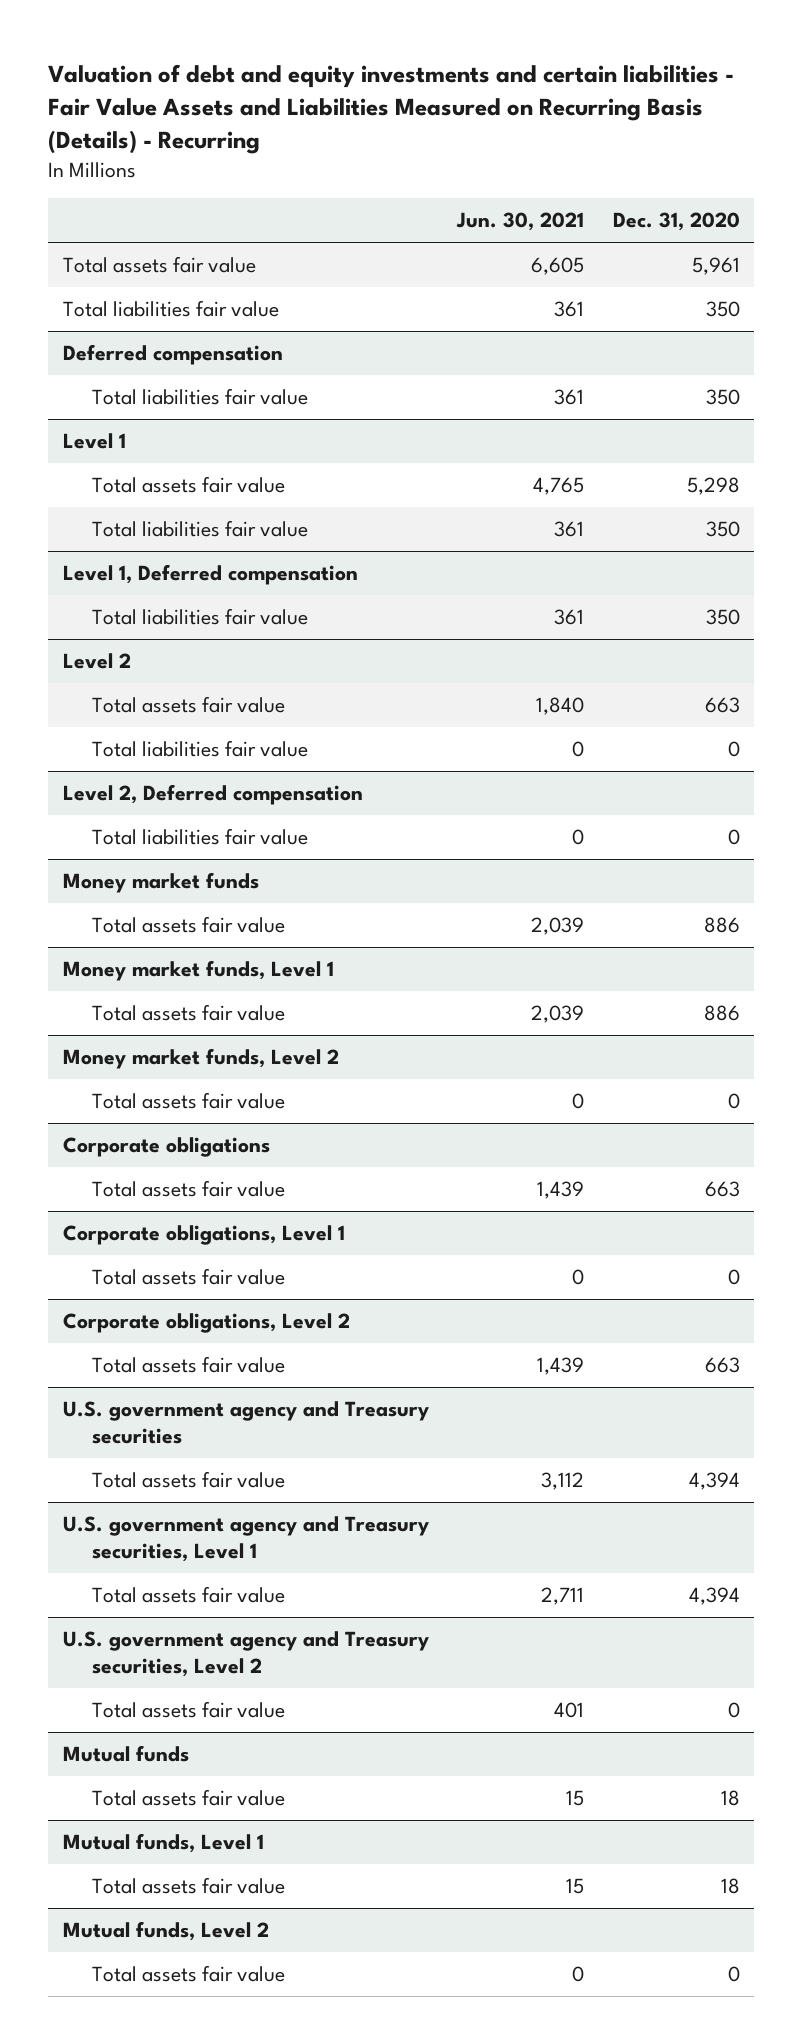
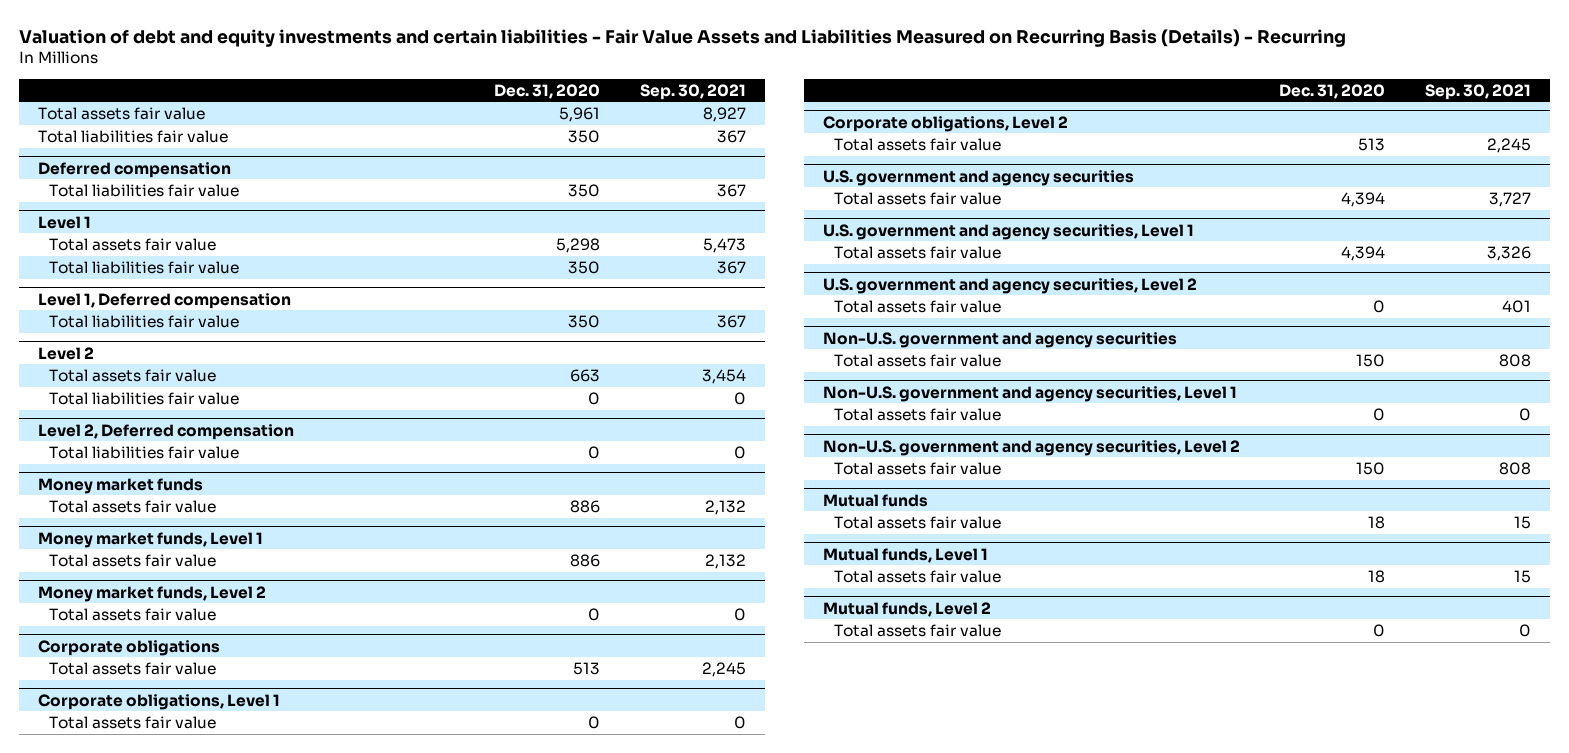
[456,212,585,232] Jun. 30, 2021 -> none
none -> [639,83,746,100] Sep. 30, 2021
[704,1180,740,1197] 663 -> [573,661,601,675] 513
[704,1356,740,1373] 663 -> [1358,137,1386,151] 513
[62,1400,429,1444] U.S. government agency and Treasury securities -> [823,169,1135,186] U.S. government and agency securities
[62,1515,429,1562] U.S. government agency and Treasury securities, Level 1 -> [823,223,1195,240] U.S. government and agency securities, Level 1
[62,1630,429,1677] U.S. government agency and Treasury securities, Level 2 -> [823,277,1198,294] U.S. government and agency securities, Level 2
none -> [823,331,1178,348] Non-U.S. government and agency securities
none -> [834,353,1002,367] Total assets fair value
none -> [823,385,1238,402] Non-U.S. government and agency securities, Level 1
none -> [834,407,1002,421] Total assets fair value
none -> [823,439,1241,456] Non-U.S. government and agency securities, Level 2
none -> [834,461,1002,475] Total assets fair value

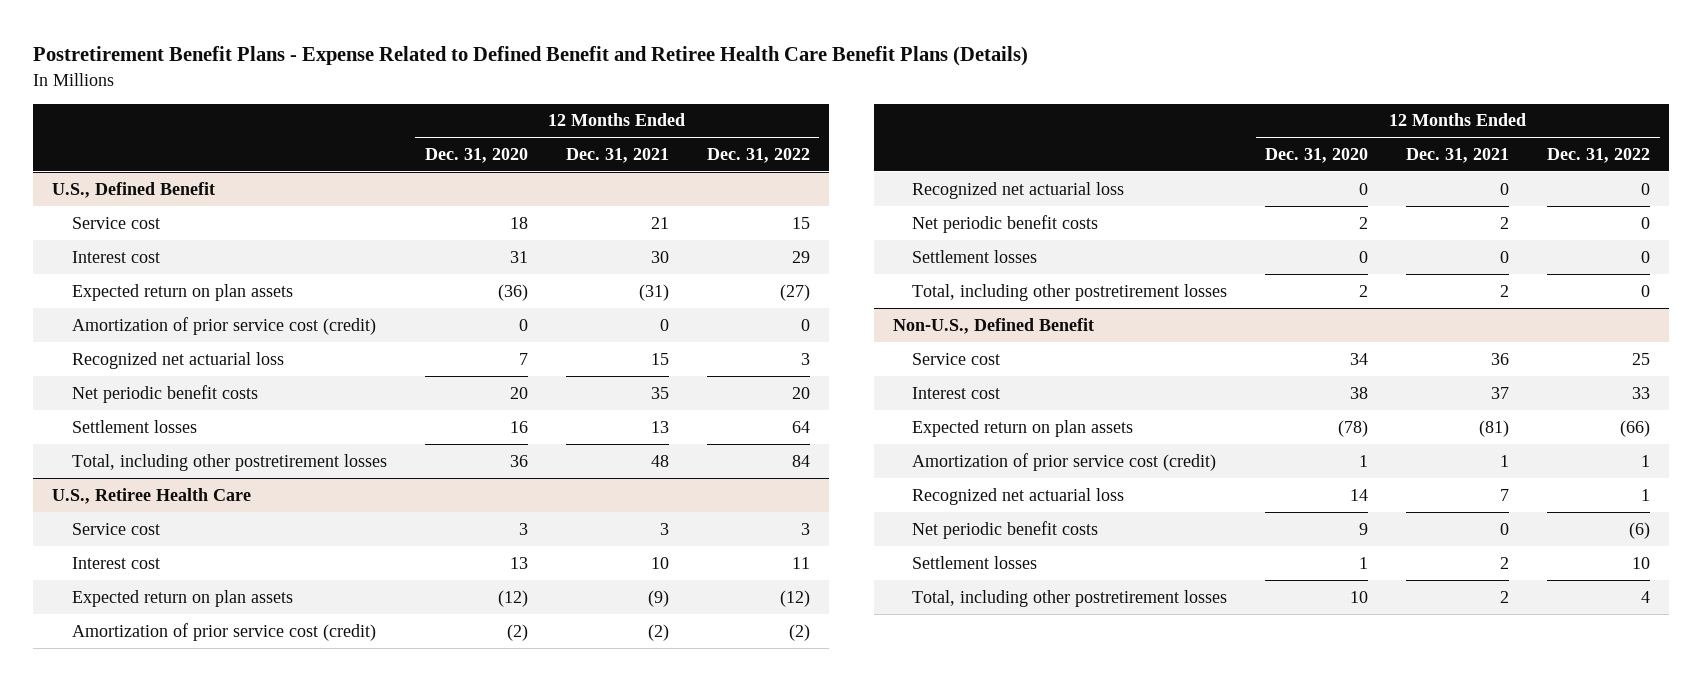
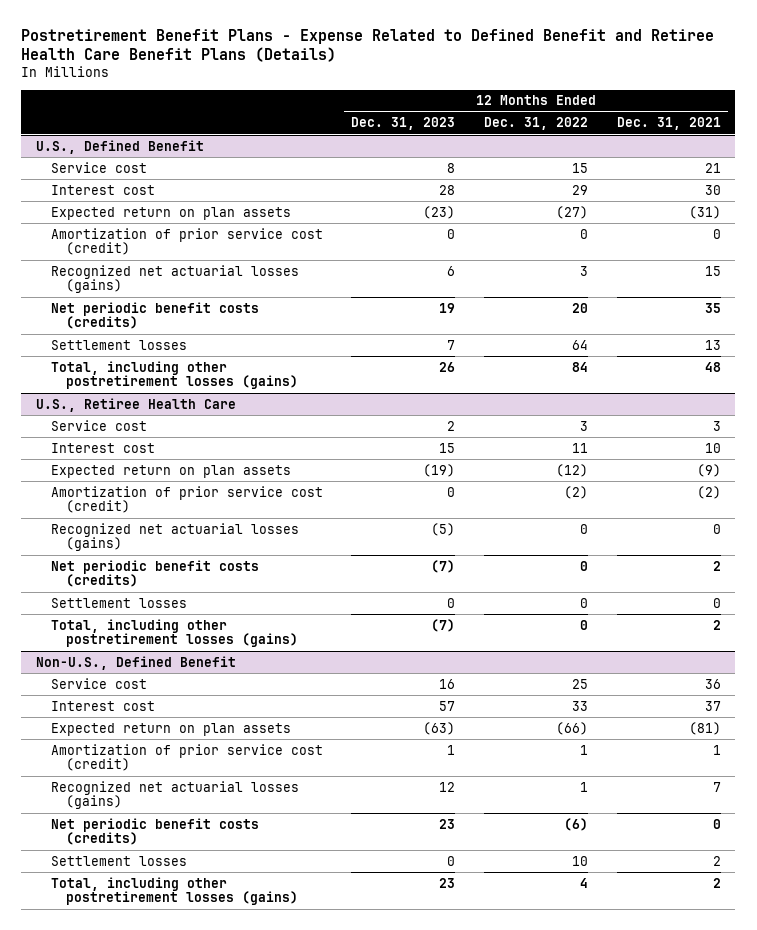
[424,147,528,163] Dec. 31, 2020 -> none
none -> [351,117,456,131] Dec. 31, 2023
[71,351,284,369] Recognized net actuarial loss -> [50,264,299,294] Recognized net actuarial losses (gains)
[71,384,258,403] Net periodic benefit costs -> [50,301,259,330] Net periodic benefit costs (credits)
[71,453,387,471] Total, including other postretirement losses -> [50,360,298,390] Total, including other postretirement losses (gains)
[912,181,1125,199] Recognized net actuarial loss -> [50,522,299,552] Recognized net actuarial losses (gains)
[912,214,1099,233] Net periodic benefit costs -> [50,559,259,588] Net periodic benefit costs (credits)
[912,283,1228,301] Total, including other postretirement losses -> [50,618,298,648] Total, including other postretirement losses (gains)
[912,487,1125,505] Recognized net actuarial loss -> [50,780,299,810] Recognized net actuarial losses (gains)
[912,520,1099,539] Net periodic benefit costs -> [50,817,259,846] Net periodic benefit costs (credits)
[912,589,1228,607] Total, including other postretirement losses -> [50,876,298,906] Total, including other postretirement losses (gains)

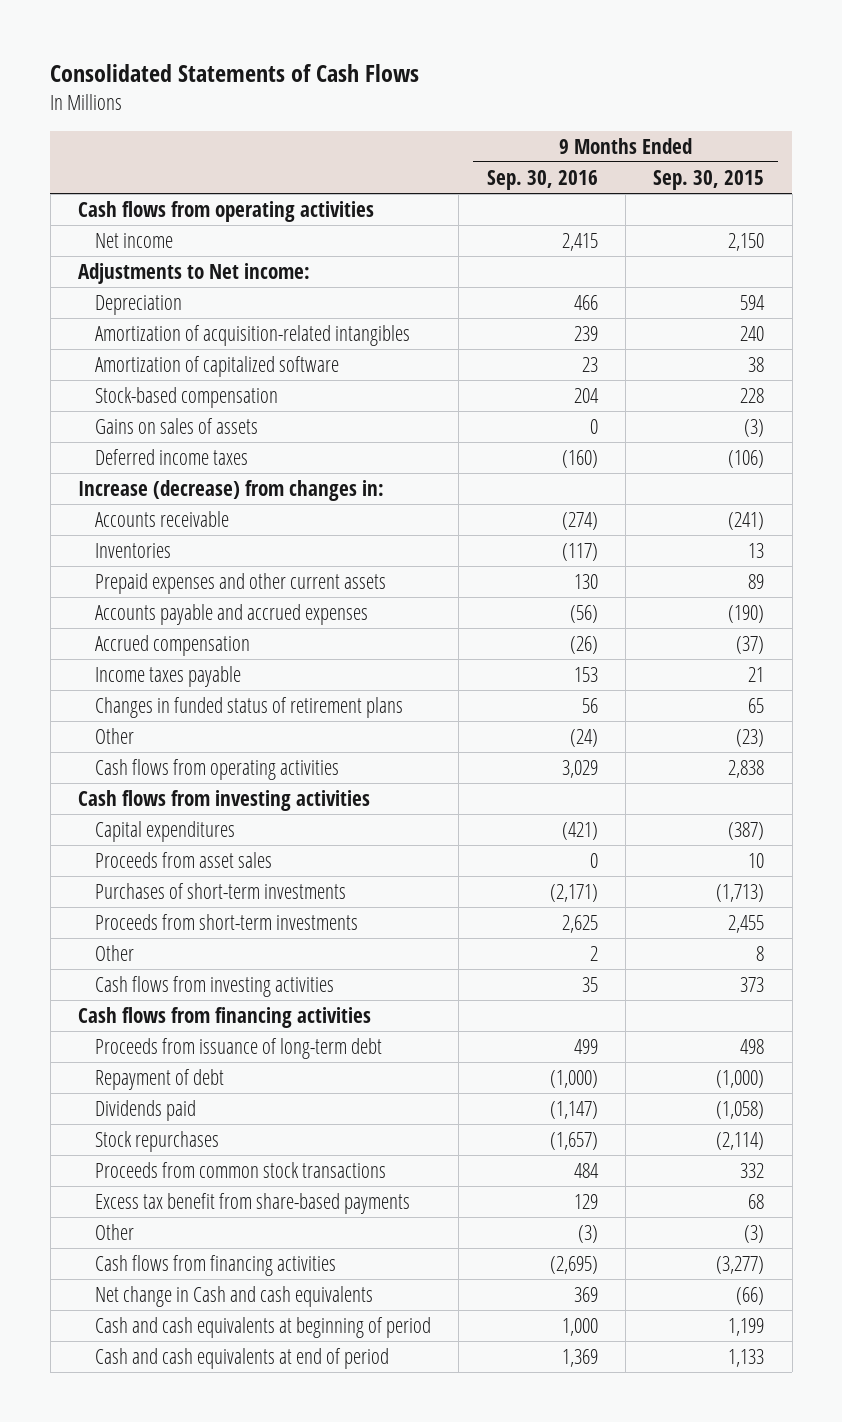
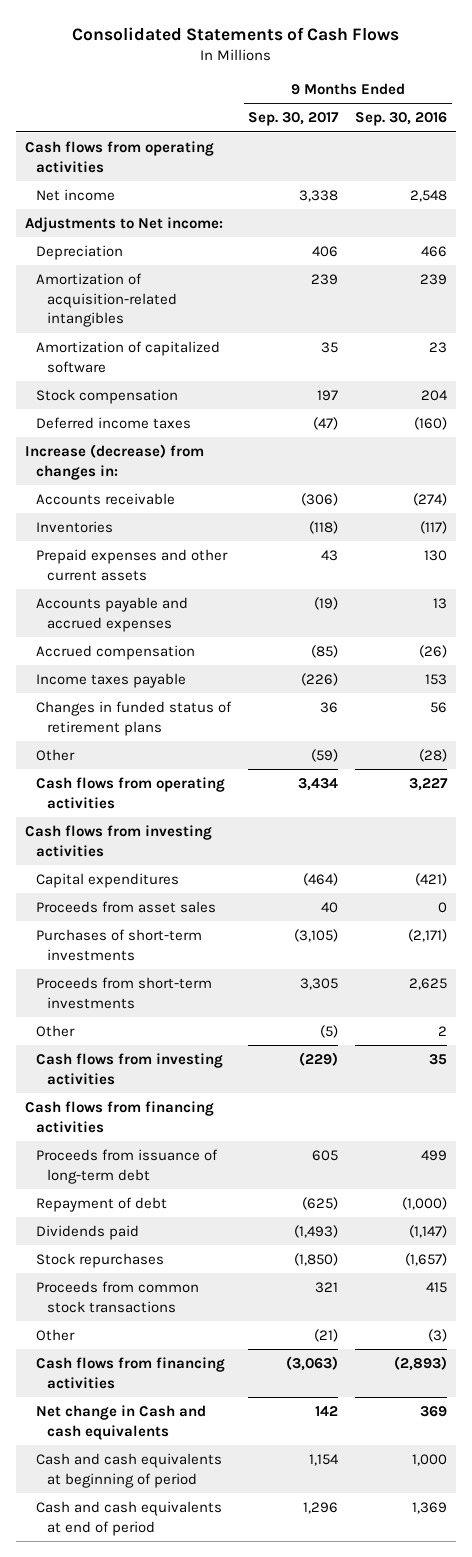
[653,169,765,190] Sep. 30, 2015 -> none
none -> [248,112,340,127] Sep. 30, 2017
[561,232,598,251] 2,415 -> [410,189,448,202] 2,548
[95,417,259,434] Gains on sales of assets -> none
[95,386,279,408] Stock-based compensation -> [35,388,178,404] Stock compensation
[569,604,598,623] (56) -> [433,597,448,609] 13
[569,728,598,747] (24) -> [419,748,448,762] (28)
[561,759,598,778] 3,029 -> [409,777,449,791] 3,227
[95,1192,411,1214] Excess tax benefit from share-based payments -> none
[573,1162,599,1178] 484 -> [426,1281,448,1293] 415
[549,1255,598,1274] (2,695) -> [394,1355,448,1371] (2,893)

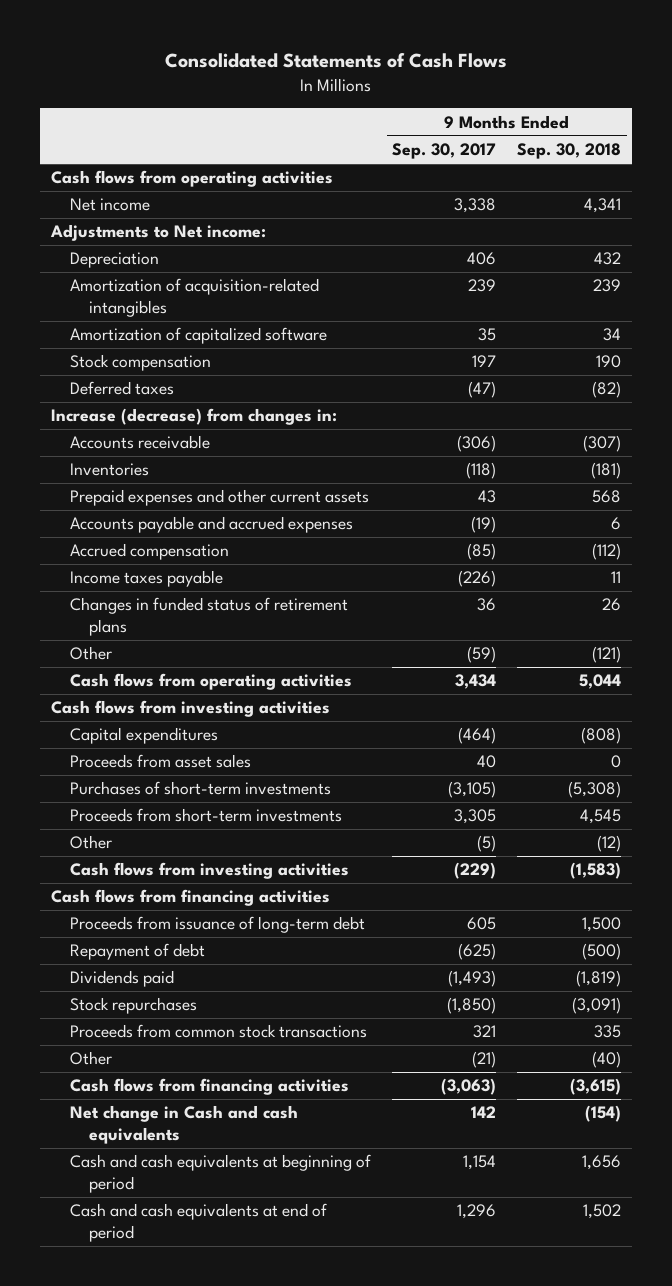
[355,112,448,127] Sep. 30, 2016 -> none
none -> [517,143,622,160] Sep. 30, 2018
[35,416,191,429] Deferred income taxes -> [70,381,175,396] Deferred taxes

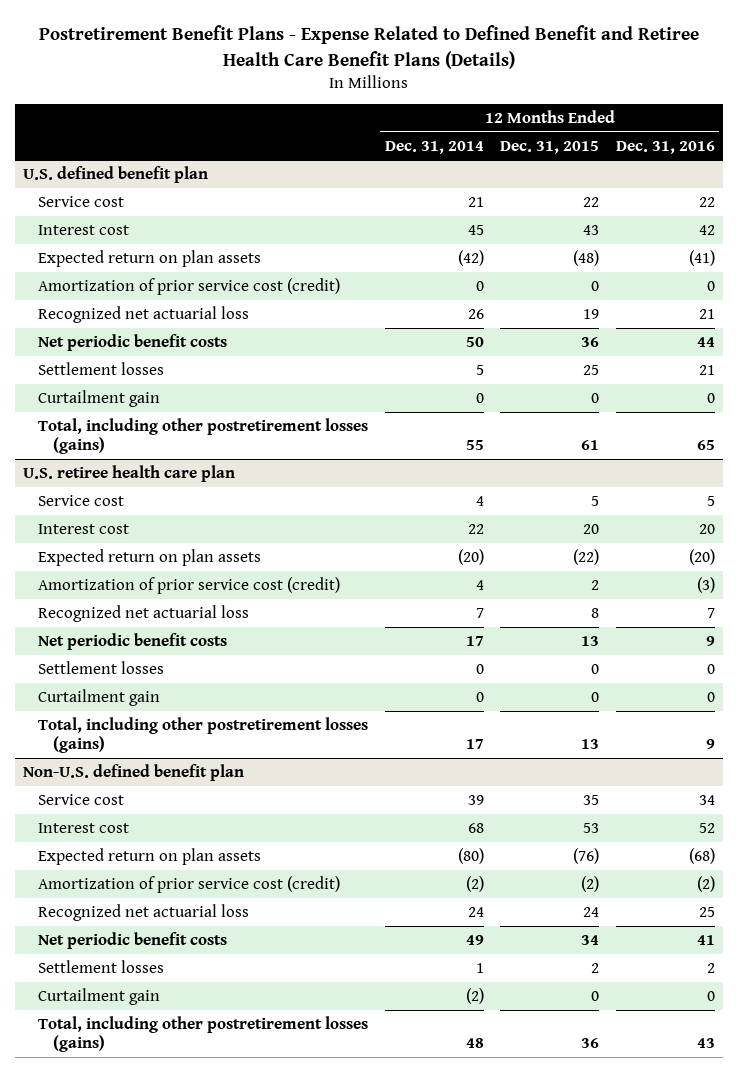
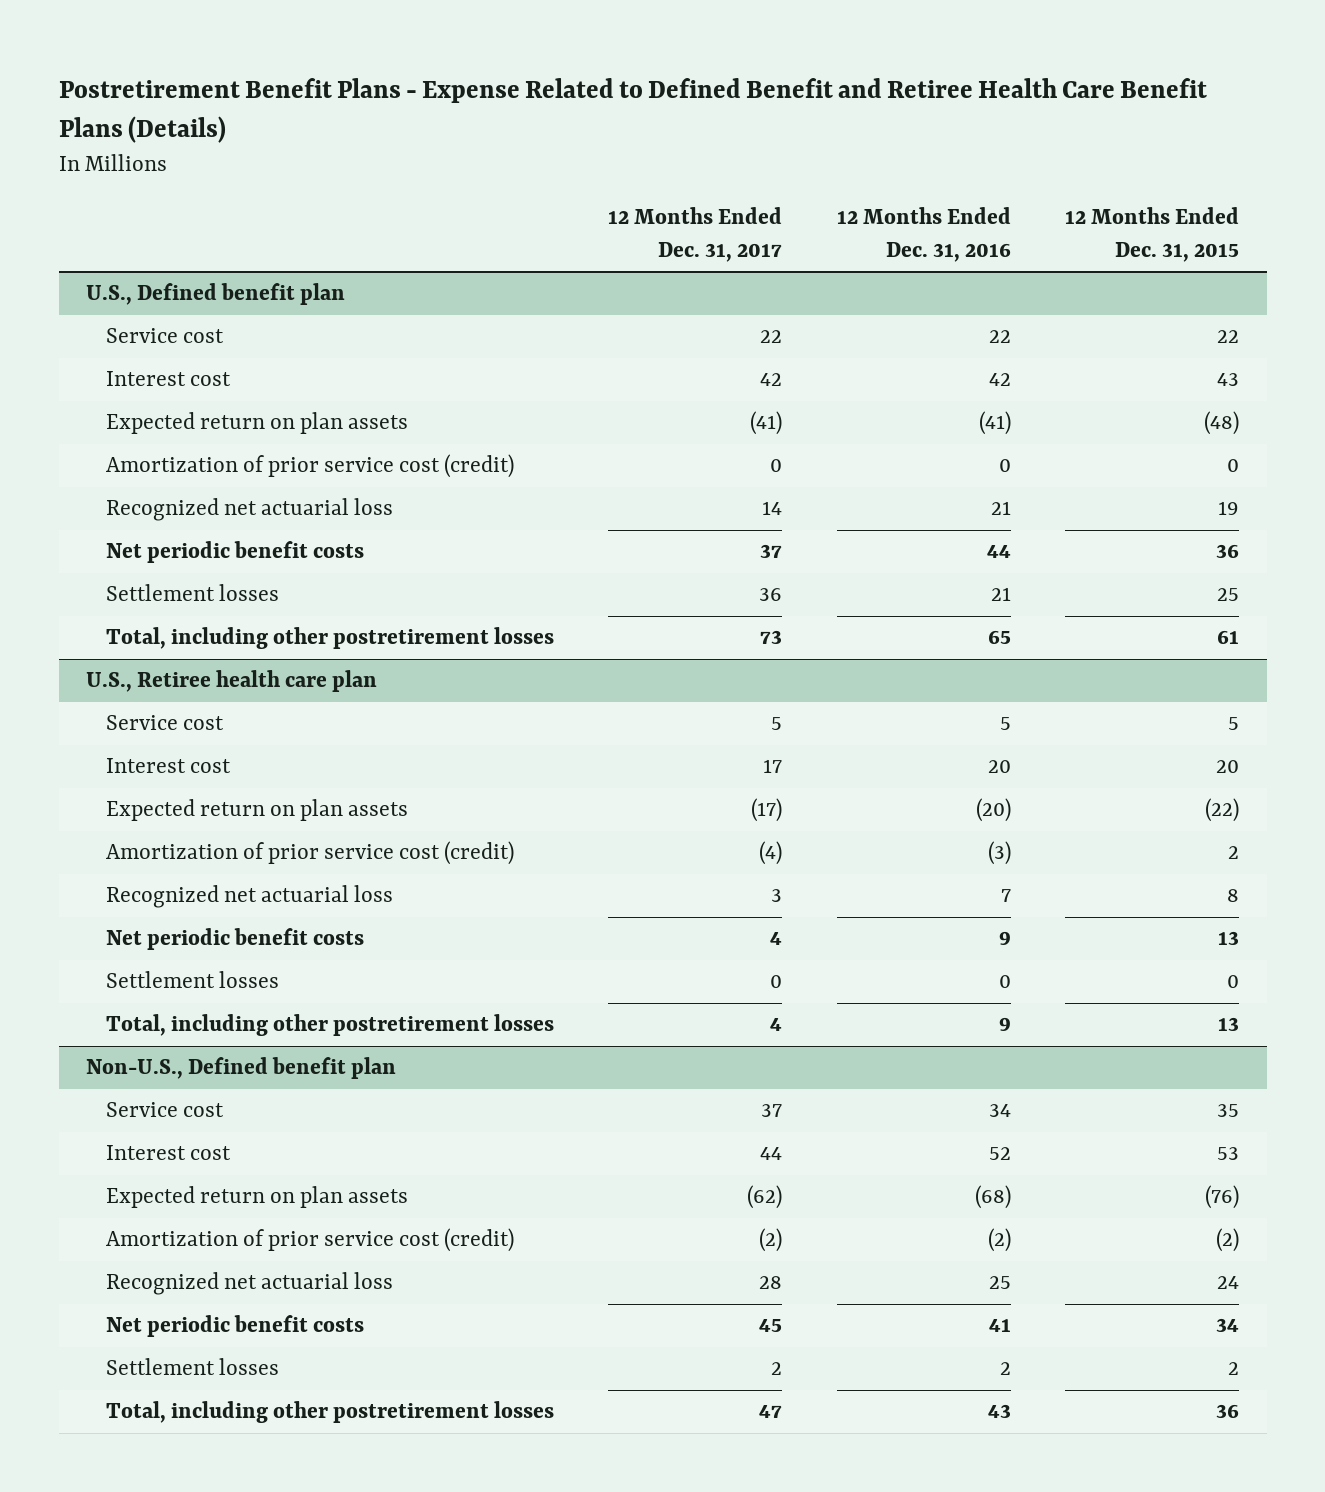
[384,140,484,154] Dec. 31, 2014 -> none
none -> [608,207,783,262] 12 Months Ended Dec. 31, 2017
[23,165,209,183] U.S. defined benefit plan -> [85,283,345,306] U.S., Defined benefit plan
[38,389,161,407] Curtailment gain -> none
[38,417,369,455] Total, including other postretirement losses (gains) -> [105,627,554,650] Total, including other postretirement losses
[23,464,236,482] U.S. retiree health care plan -> [85,670,377,693] U.S., Retiree health care plan
[38,688,161,706] Curtailment gain -> none
[38,716,369,754] Total, including other postretirement losses (gains) -> [105,1014,554,1037] Total, including other postretirement losses
[23,763,245,781] Non-U.S. defined benefit plan -> [85,1057,396,1080] Non-U.S., Defined benefit plan
[38,987,161,1005] Curtailment gain -> none
[38,1015,369,1053] Total, including other postretirement losses (gains) -> [105,1401,554,1424] Total, including other postretirement losses

